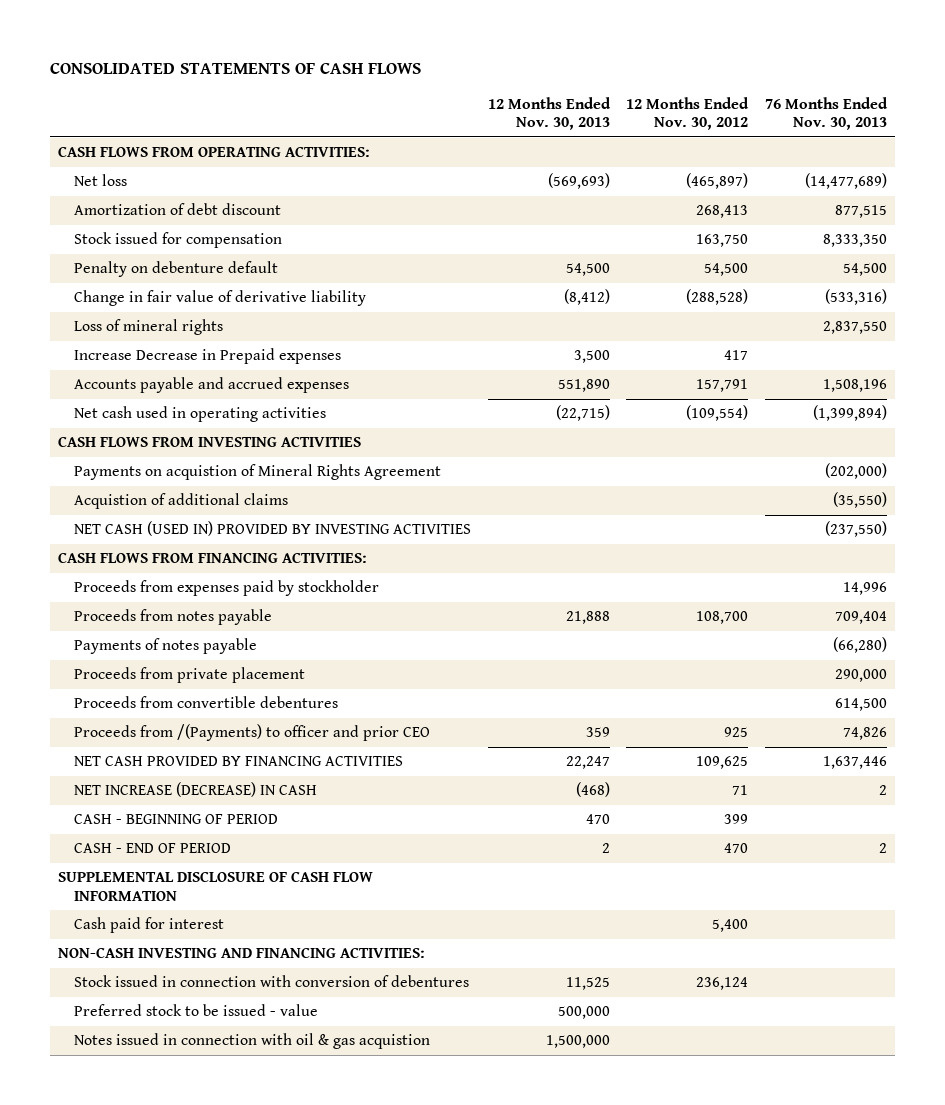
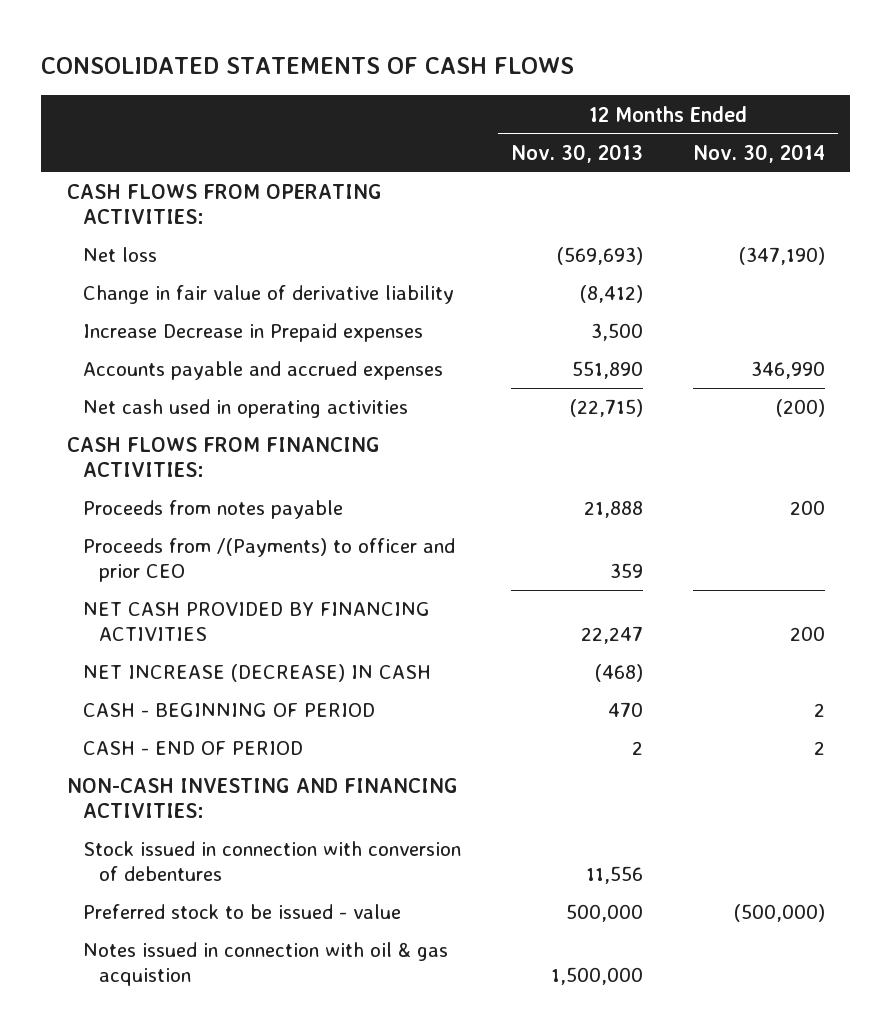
[626,97,750,131] 12 Months Ended Nov. 30, 2012 -> none
[764,97,888,131] 76 Months Ended Nov. 30, 2013 -> none
none -> [693,143,826,163] Nov. 30, 2014
[74,203,282,216] Amortization of debt discount -> none
[74,232,283,249] Stock issued for compensation -> none
[74,261,279,278] Penalty on debenture default -> none
[74,319,224,336] Loss of mineral rights -> none
[58,436,362,448] CASH FLOWS FROM INVESTING ACTIVITIES -> none
[74,464,442,481] Payments on acquistion of Mineral Rights Agreement -> none
[74,493,289,510] Acquistion of additional claims -> none
[74,521,472,537] NET CASH (USED IN) PROVIDED BY INVESTING ACTIVITIES -> none
[74,580,380,597] Proceeds from expenses paid by stockholder -> none
[74,638,258,655] Payments of notes payable -> none
[74,667,306,684] Proceeds from private placement -> none
[74,696,339,709] Proceeds from convertible debentures -> none
[58,871,374,901] SUPPLEMENTAL DISCLOSURE OF CASH FLOW INFORMATION -> none
[74,917,225,934] Cash paid for interest -> none
[565,977,610,991] 11,525 -> [585,865,643,884] 11,556

